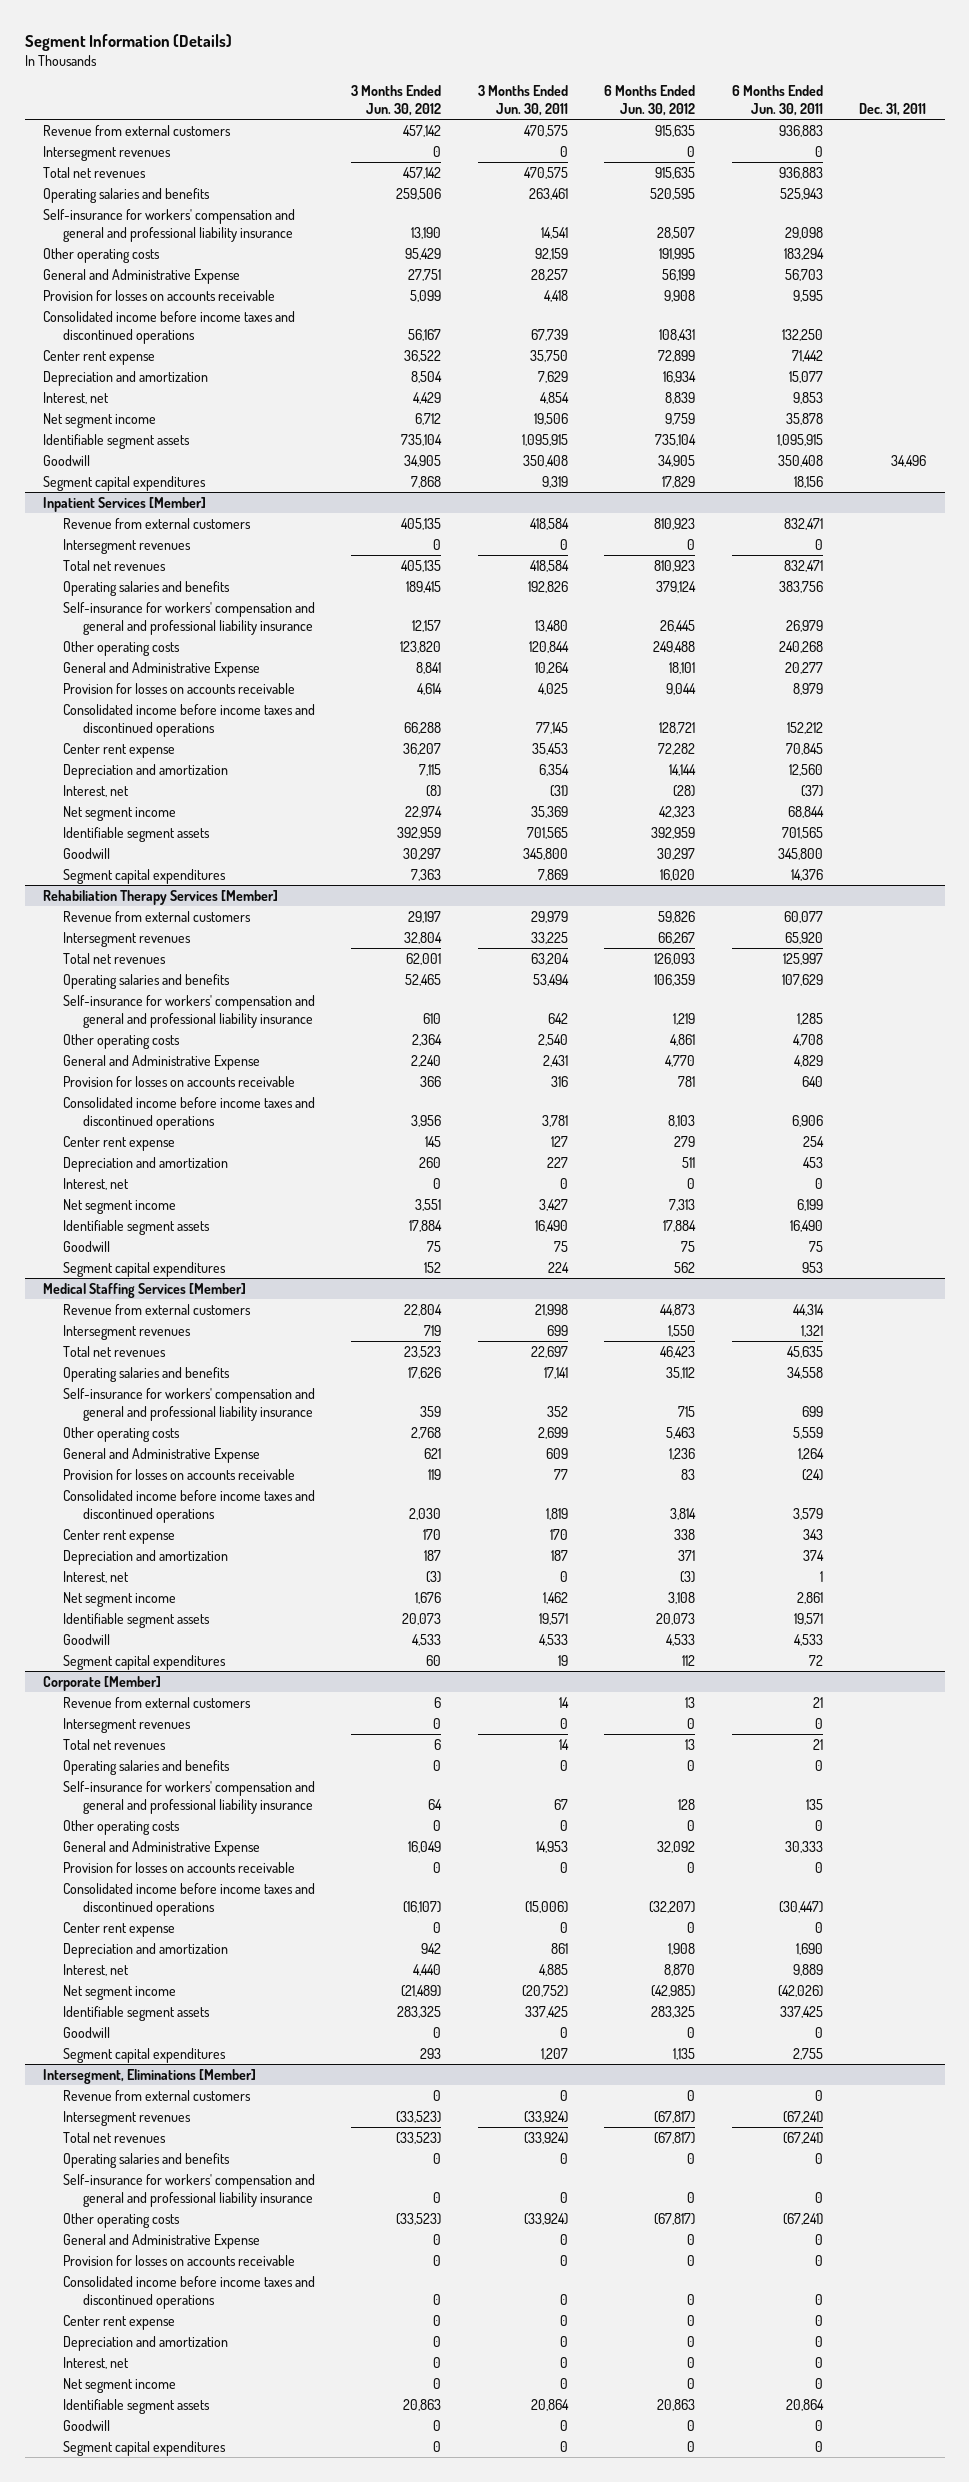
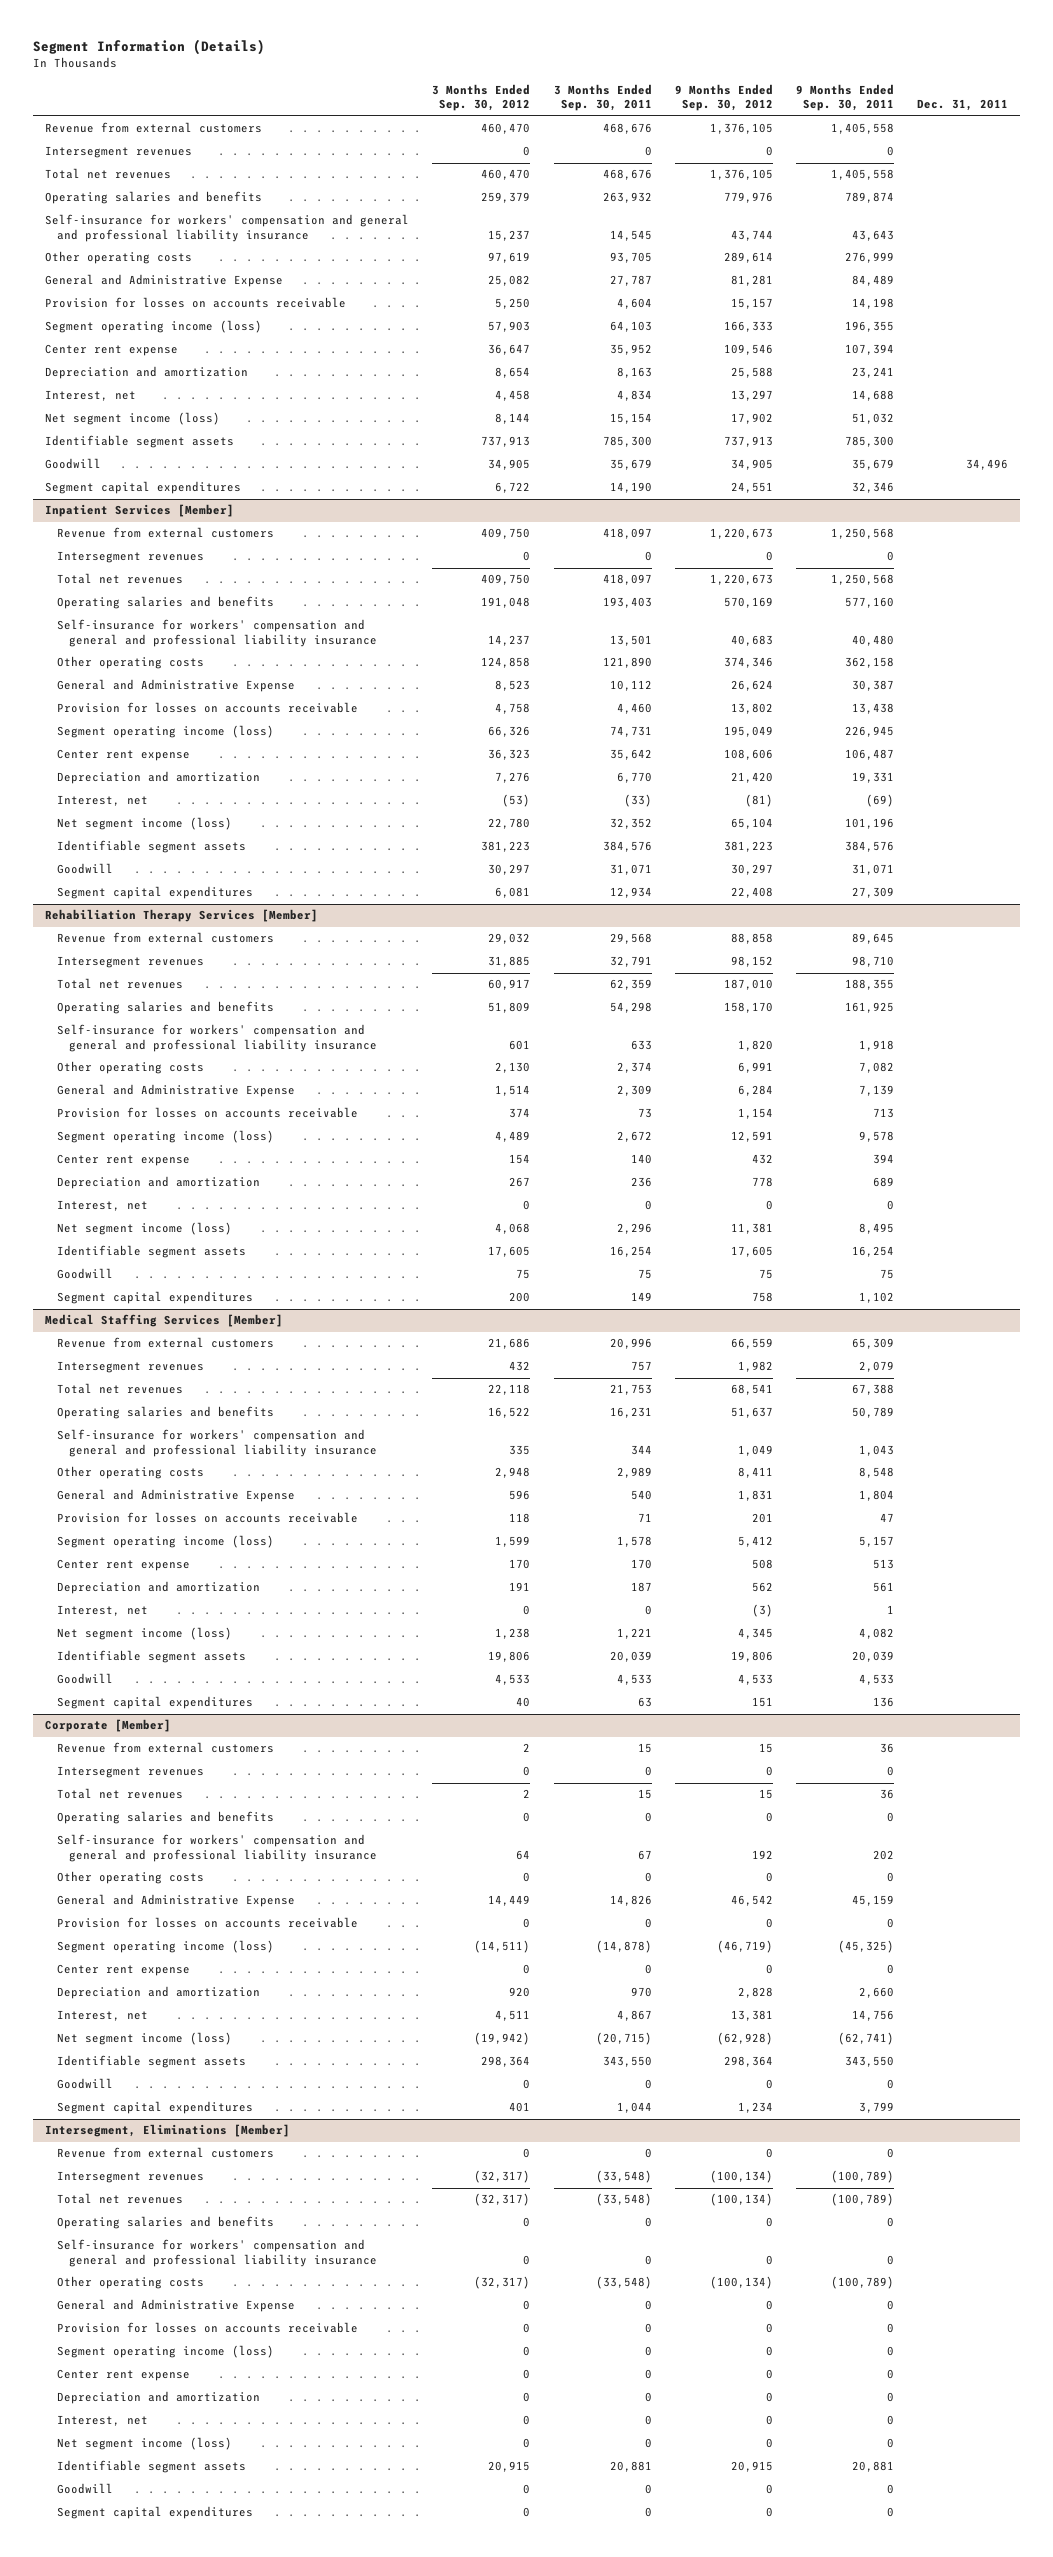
[351,84,442,116] 3 Months Ended Jun. 30, 2012 -> none
[477,84,568,116] 3 Months Ended Jun. 30, 2011 -> none
[604,84,696,116] 6 Months Ended Jun. 30, 2012 -> none
[731,84,823,116] 6 Months Ended Jun. 30, 2011 -> none
none -> [432,84,531,112] 3 Months Ended Sep. 30, 2012
none -> [553,84,652,112] 3 Months Ended Sep. 30, 2011
none -> [674,84,773,112] 9 Months Ended Sep. 30, 2012
none -> [796,84,895,112] 9 Months Ended Sep. 30, 2011
[42,310,295,344] Consolidated income before income taxes and discontinued operations -> [44,320,262,334] Segment operating income (loss)
[42,412,156,428] Net segment income -> [44,412,220,426] Net segment income (loss)
[62,703,315,737] Consolidated income before income taxes and discontinued operations -> [56,725,274,739] Segment operating income (loss)
[62,805,176,821] Net segment income -> [56,817,232,831] Net segment income (loss)
[62,1096,315,1130] Consolidated income before income taxes and discontinued operations -> [56,1130,274,1144] Segment operating income (loss)
[62,1198,176,1214] Net segment income -> [56,1222,232,1236] Net segment income (loss)
[62,1489,315,1523] Consolidated income before income taxes and discontinued operations -> [56,1535,274,1549] Segment operating income (loss)
[62,1591,176,1607] Net segment income -> [56,1627,232,1641] Net segment income (loss)
[62,1882,315,1916] Consolidated income before income taxes and discontinued operations -> [56,1940,274,1954] Segment operating income (loss)
[62,1984,176,2000] Net segment income -> [56,2032,232,2046] Net segment income (loss)
[62,2275,315,2309] Consolidated income before income taxes and discontinued operations -> [56,2345,274,2359] Segment operating income (loss)
[62,2377,176,2393] Net segment income -> [56,2437,232,2451] Net segment income (loss)

